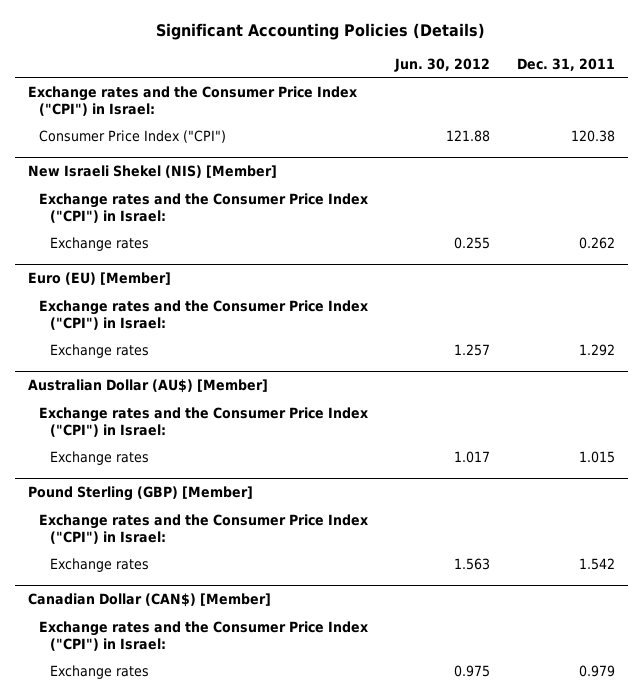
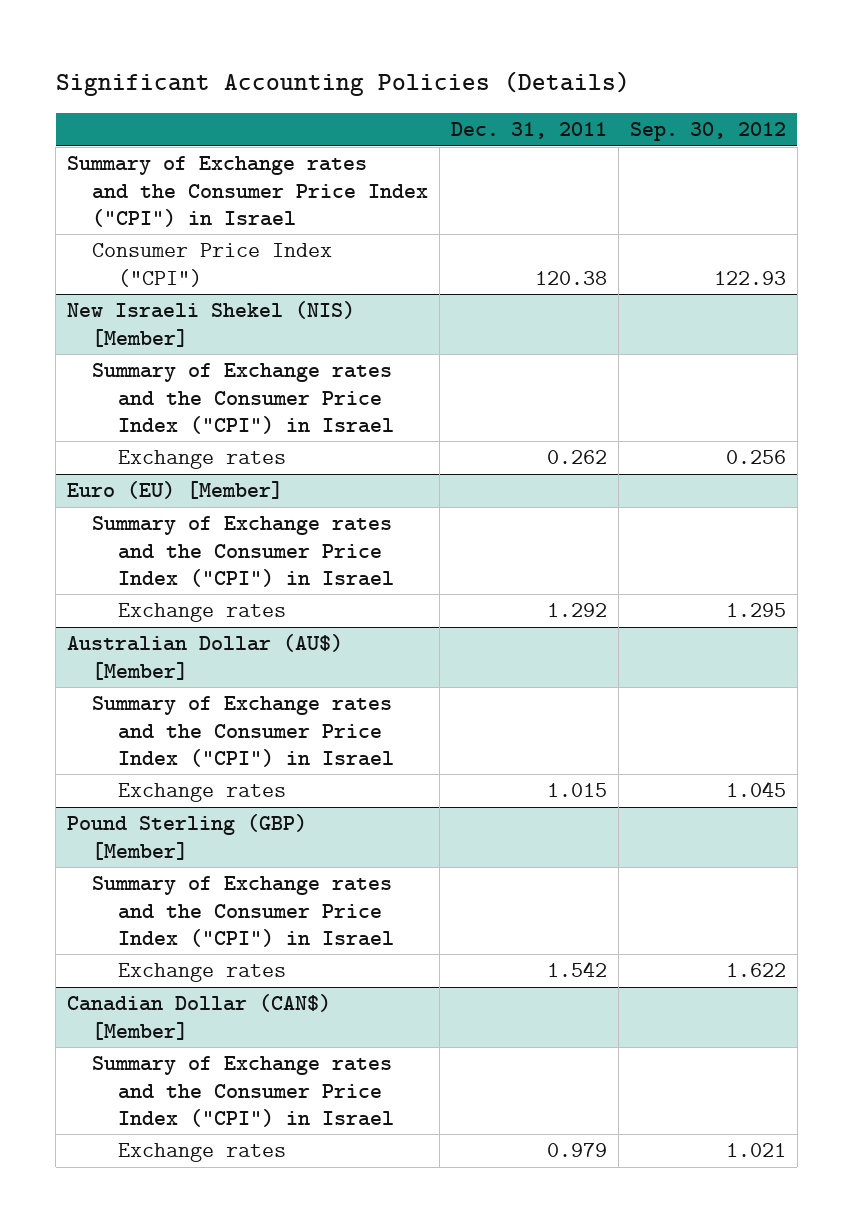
[394,57,491,72] Jun. 30, 2012 -> none
none -> [629,122,786,142] Sep. 30, 2012
[28,85,358,116] Exchange rates and the Consumer Price Index ("CPI") in Israel: -> [66,156,429,227] Summary of Exchange rates and the Consumer Price Index ("CPI") in Israel
[39,192,369,223] Exchange rates and the Consumer Price Index ("CPI") in Israel: -> [92,363,394,434] Summary of Exchange rates and the Consumer Price Index ("CPI") in Israel
[39,299,369,330] Exchange rates and the Consumer Price Index ("CPI") in Israel: -> [92,516,394,587] Summary of Exchange rates and the Consumer Price Index ("CPI") in Israel
[39,406,369,437] Exchange rates and the Consumer Price Index ("CPI") in Israel: -> [92,696,394,767] Summary of Exchange rates and the Consumer Price Index ("CPI") in Israel
[39,513,369,544] Exchange rates and the Consumer Price Index ("CPI") in Israel: -> [92,876,394,947] Summary of Exchange rates and the Consumer Price Index ("CPI") in Israel
[39,620,369,651] Exchange rates and the Consumer Price Index ("CPI") in Israel: -> [92,1056,394,1127] Summary of Exchange rates and the Consumer Price Index ("CPI") in Israel

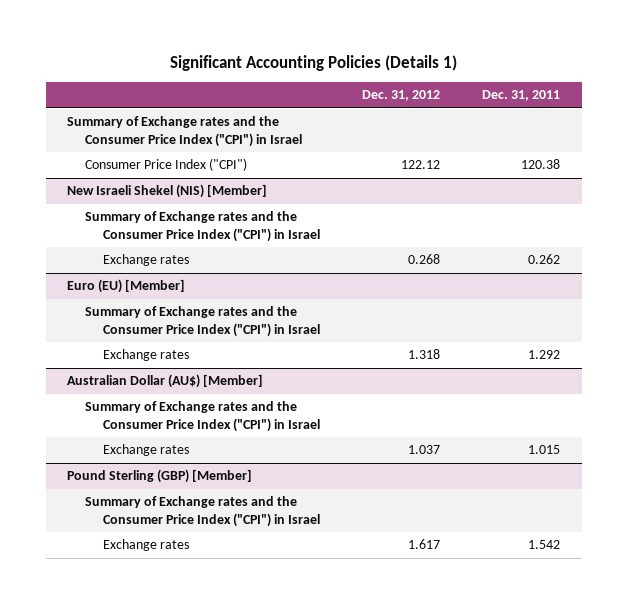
[55,71,630,97] Significant Accounting Policies (Details) -> [169,54,457,71] Significant Accounting Policies (Details 1)
[629,122,786,142] Sep. 30, 2012 -> none
none -> [362,90,441,102] Dec. 31, 2012
[66,994,331,1040] Canadian Dollar (CAN$) [Member] -> none
[92,1056,394,1127] Summary of Exchange rates and the Consumer Price Index ("CPI") in Israel -> none
[117,1143,286,1163] Exchange rates -> none

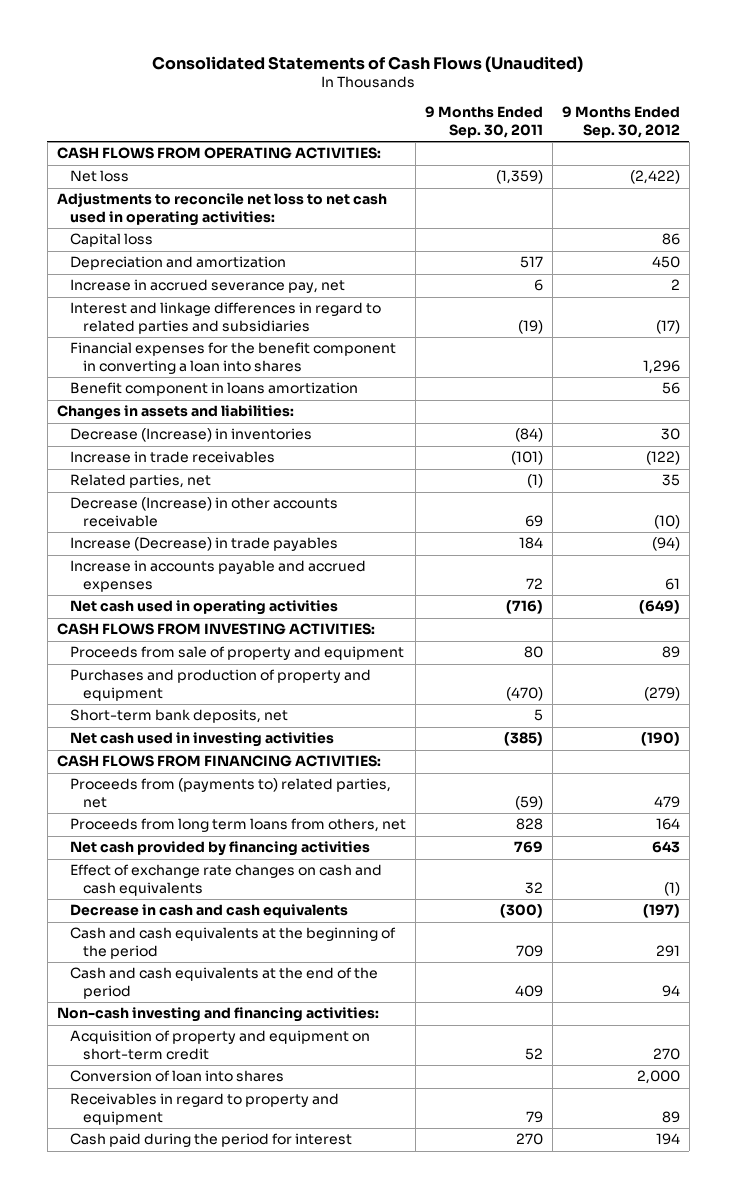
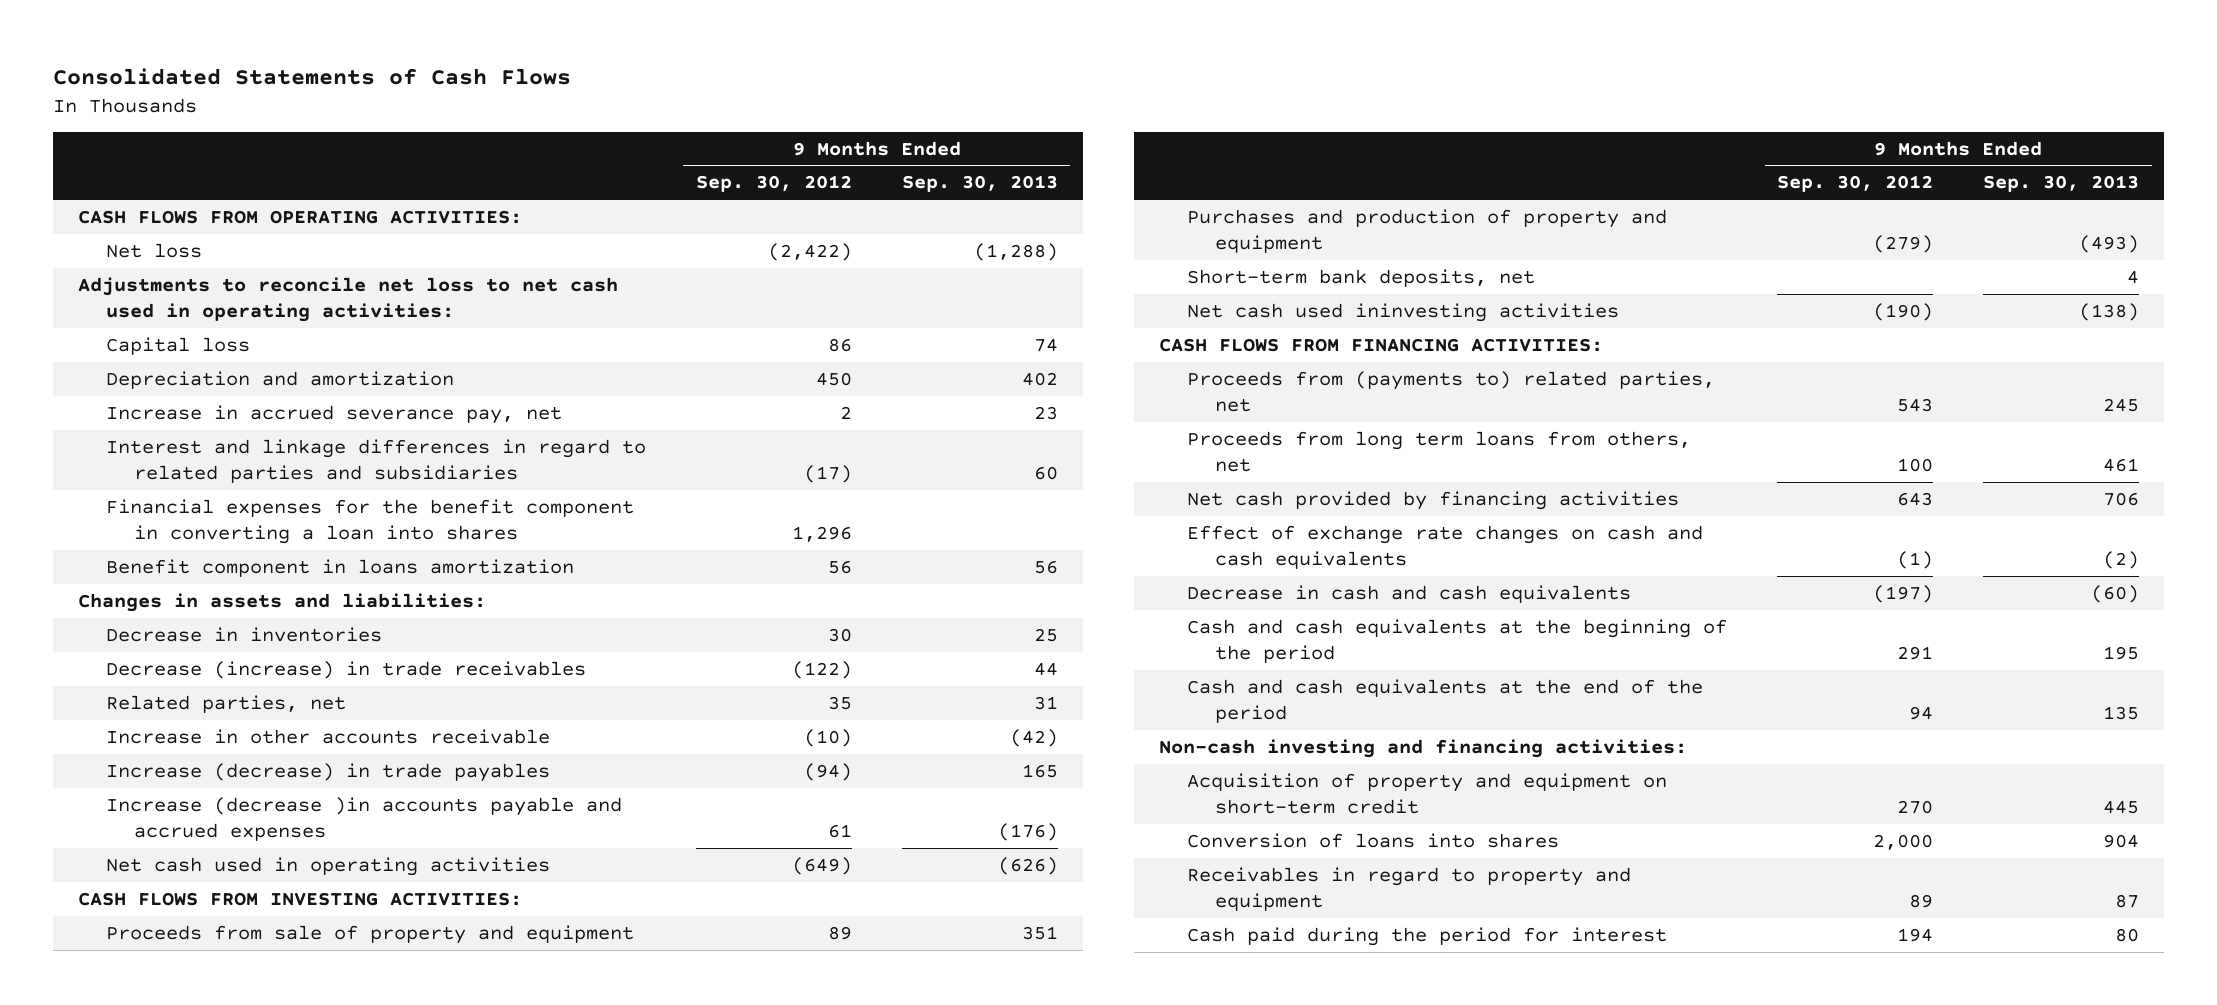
[152,55,584,72] Consolidated Statements of Cash Flows (Unaudited) -> [52,68,571,86] Consolidated Statements of Cash Flows
[424,106,543,138] 9 Months Ended Sep. 30, 2011 -> none
none -> [901,175,1058,193] Sep. 30, 2013
[69,428,312,443] Decrease (Increase) in inventories -> [105,626,382,642] Decrease in inventories
[69,451,275,464] Increase in trade receivables -> [105,660,586,679] Decrease (increase) in trade receivables
[69,497,338,527] Decrease (Increase) in other accounts receivable -> [105,728,550,744] Increase in other accounts receivable
[69,537,338,552] Increase (Decrease) in trade payables -> [105,762,550,782] Increase (decrease) in trade payables
[69,560,366,592] Increase in accounts payable and accrued expenses -> [105,796,622,841] Increase (decrease )in accounts payable and accrued expenses
[69,732,334,748] Net cash used in investing activities -> [1187,302,1620,322] Net cash used ininvesting activities
[653,795,680,808] 479 -> [1897,397,1934,412] 543
[655,818,680,831] 164 -> [1897,457,1934,472] 100
[69,1070,284,1083] Conversion of loan into shares -> [1187,832,1560,848] Conversion of loans into shares

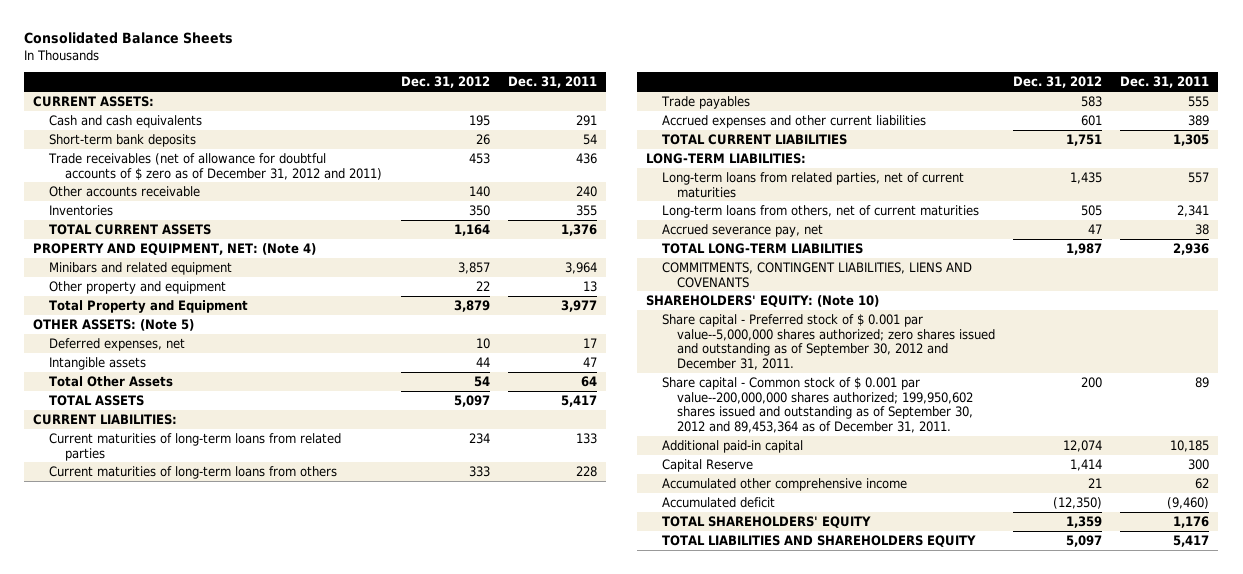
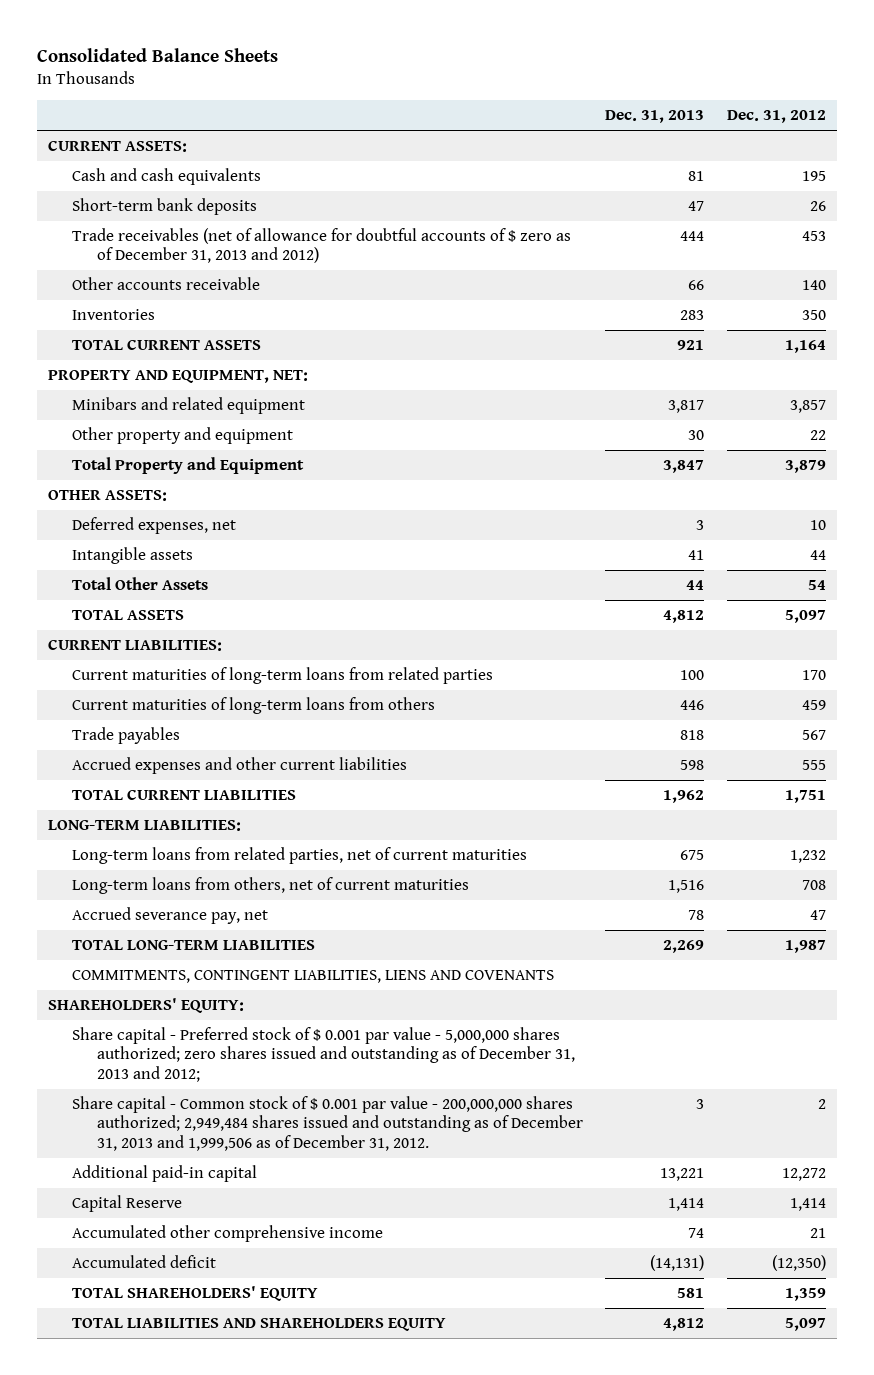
[507,76,597,89] Dec. 31, 2011 -> none
none -> [605,110,705,124] Dec. 31, 2013
[48,152,382,180] Trade receivables (net of allowance for doubtful accounts of $ zero as of December 31, 2012 and 2011) -> [72,227,572,264] Trade receivables (net of allowance for doubtful accounts of $ zero as of December 31, 2013 and 2012)
[33,242,317,255] PROPERTY AND EQUIPMENT, NET: (Note 4) -> [47,369,308,383] PROPERTY AND EQUIPMENT, NET:
[33,318,195,331] OTHER ASSETS: (Note 5) -> [47,489,167,501] OTHER ASSETS:
[468,432,490,444] 234 -> [801,669,826,680] 170
[468,465,490,477] 333 -> [801,699,826,710] 459
[1081,95,1103,107] 583 -> [801,729,826,740] 567
[1081,114,1103,126] 601 -> [801,759,826,770] 555
[1070,171,1103,184] 1,435 -> [789,849,826,863] 1,232
[1081,204,1103,216] 505 -> [801,879,826,890] 708
[645,294,879,307] SHAREHOLDERS' EQUITY: (Note 10) -> [47,997,244,1013] SHAREHOLDERS' EQUITY:
[661,313,996,370] Share capital - Preferred stock of $ 0.001 par value--5,000,000 shares authorized; zero shares issued and outstanding as of September 30, 2012 and December 31, 2011. -> [72,1026,575,1082] Share capital - Preferred stock of $ 0.001 par value - 5,000,000 shares authorized; zero shares issued and outstanding as of December 31, 2013 and 2012;
[661,376,974,433] Share capital - Common stock of $ 0.001 par value--200,000,000 shares authorized; 199,950,602 shares issued and outstanding as of September 30, 2012 and 89,453,364 as of December 31, 2011. -> [72,1095,583,1151] Share capital - Common stock of $ 0.001 par value - 200,000,000 shares authorized; 2,949,484 shares issued and outstanding as of December 31, 2013 and 1,999,506 as of December 31, 2012.
[1081,376,1103,388] 200 -> [817,1098,826,1109] 2
[1063,439,1103,452] 12,074 -> [781,1167,826,1181] 12,272

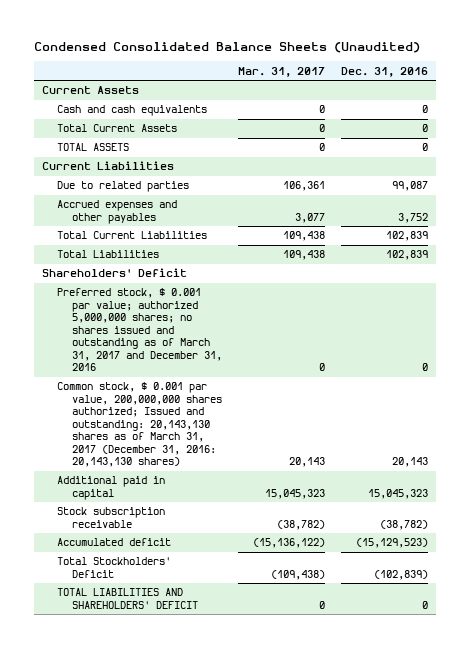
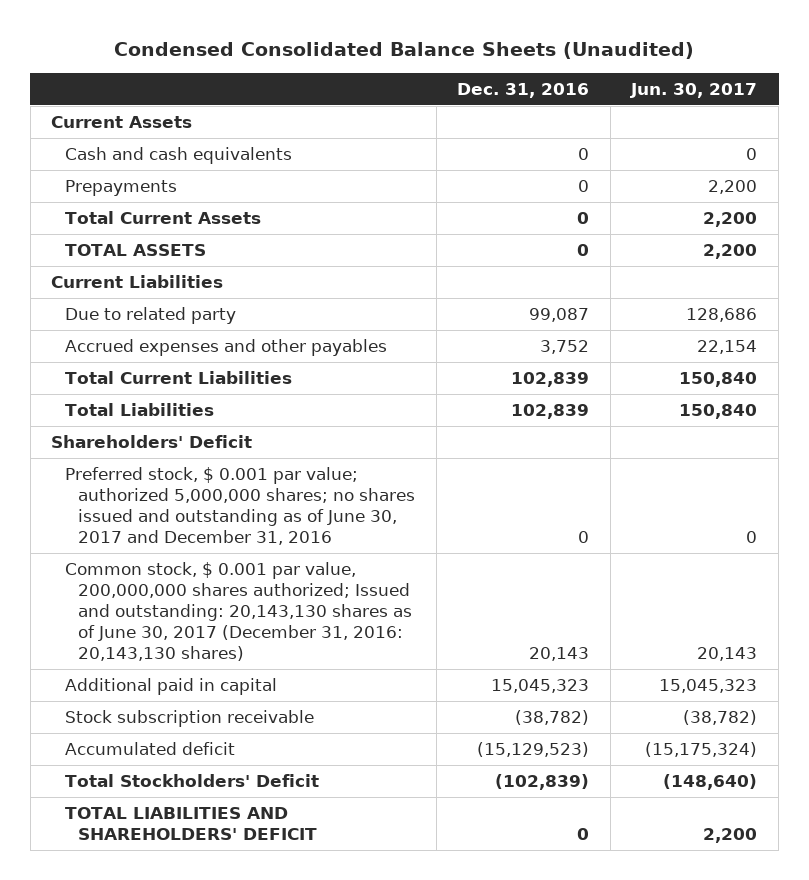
[237,66,325,77] Mar. 31, 2017 -> none
none -> [630,82,758,98] Jun. 30, 2017
none -> [64,180,177,197] Prepayments
[57,181,190,193] Due to related parties -> [64,307,236,325] Due to related party
[57,288,223,372] Preferred stock, $ 0.001 par value; authorized 5,000,000 shares; no shares issued and outstanding as of March 31, 2017 and December 31, 2016 -> [64,467,416,546] Preferred stock, $ 0.001 par value; authorized 5,000,000 shares; no shares issued and outstanding as of June 30, 2017 and December 31, 2016
[57,382,223,468] Common stock, $ 0.001 par value, 200,000,000 shares authorized; Issued and outstanding: 20,143,130 shares as of March 31, 2017 (December 31, 2016: 20,143,130 shares) -> [64,562,413,662] Common stock, $ 0.001 par value, 200,000,000 shares authorized; Issued and outstanding: 20,143,130 shares as of June 30, 2017 (December 31, 2016: 20,143,130 shares)

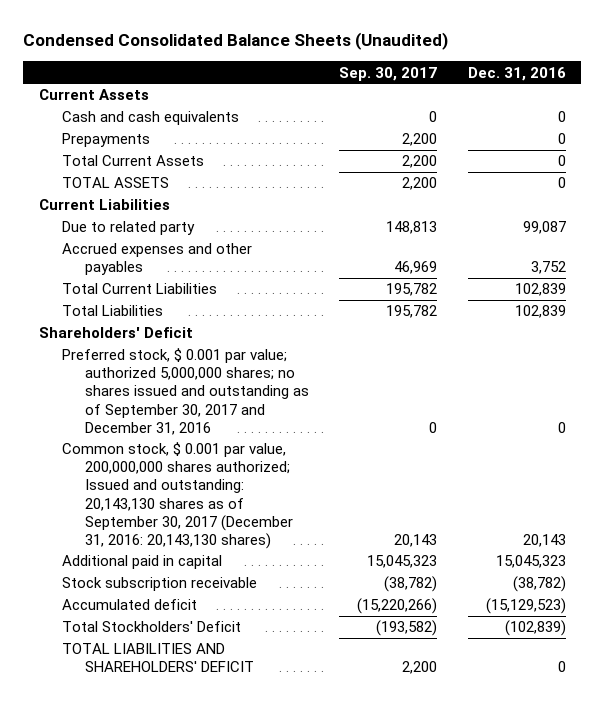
[630,82,758,98] Jun. 30, 2017 -> none
none -> [339,66,438,81] Sep. 30, 2017
[64,467,416,546] Preferred stock, $ 0.001 par value; authorized 5,000,000 shares; no shares issued and outstanding as of June 30, 2017 and December 31, 2016 -> [61,348,309,435] Preferred stock, $ 0.001 par value; authorized 5,000,000 shares; no shares issued and outstanding as of September 30, 2017 and December 31, 2016
[64,562,413,662] Common stock, $ 0.001 par value, 200,000,000 shares authorized; Issued and outstanding: 20,143,130 shares as of June 30, 2017 (December 31, 2016: 20,143,130 shares) -> [61,442,293,549] Common stock, $ 0.001 par value, 200,000,000 shares authorized; Issued and outstanding: 20,143,130 shares as of September 30, 2017 (December 31, 2016: 20,143,130 shares)

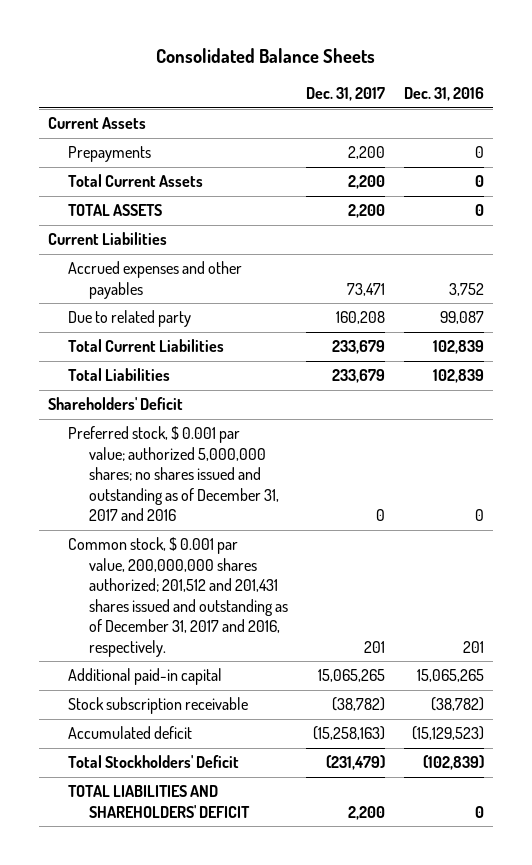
[23,32,449,51] Condensed Consolidated Balance Sheets (Unaudited) -> [155,48,375,64] Consolidated Balance Sheets
[339,66,438,81] Sep. 30, 2017 -> none
none -> [306,87,386,102] Dec. 31, 2017
[61,111,239,126] Cash and cash equivalents -> none
[61,221,195,236] Due to related party -> [68,310,192,328] Due to related party
[61,348,309,435] Preferred stock, $ 0.001 par value; authorized 5,000,000 shares; no shares issued and outstanding as of September 30, 2017 and December 31, 2016 -> [68,426,279,522] Preferred stock, $ 0.001 par value; authorized 5,000,000 shares; no shares issued and outstanding as of December 31, 2017 and 2016
[61,442,293,549] Common stock, $ 0.001 par value, 200,000,000 shares authorized; Issued and outstanding: 20,143,130 shares as of September 30, 2017 (December 31, 2016: 20,143,130 shares) -> [68,537,288,657] Common stock, $ 0.001 par value, 200,000,000 shares authorized; 201,512 and 201,431 shares issued and outstanding as of December 31, 2017 and 2016, respectively.
[523,533,567,547] 20,143 -> [463,640,485,653] 201
[61,555,222,570] Additional paid in capital -> [68,668,223,686] Additional paid-in capital
[496,555,567,569] 15,045,323 -> [417,669,485,683] 15,065,265

